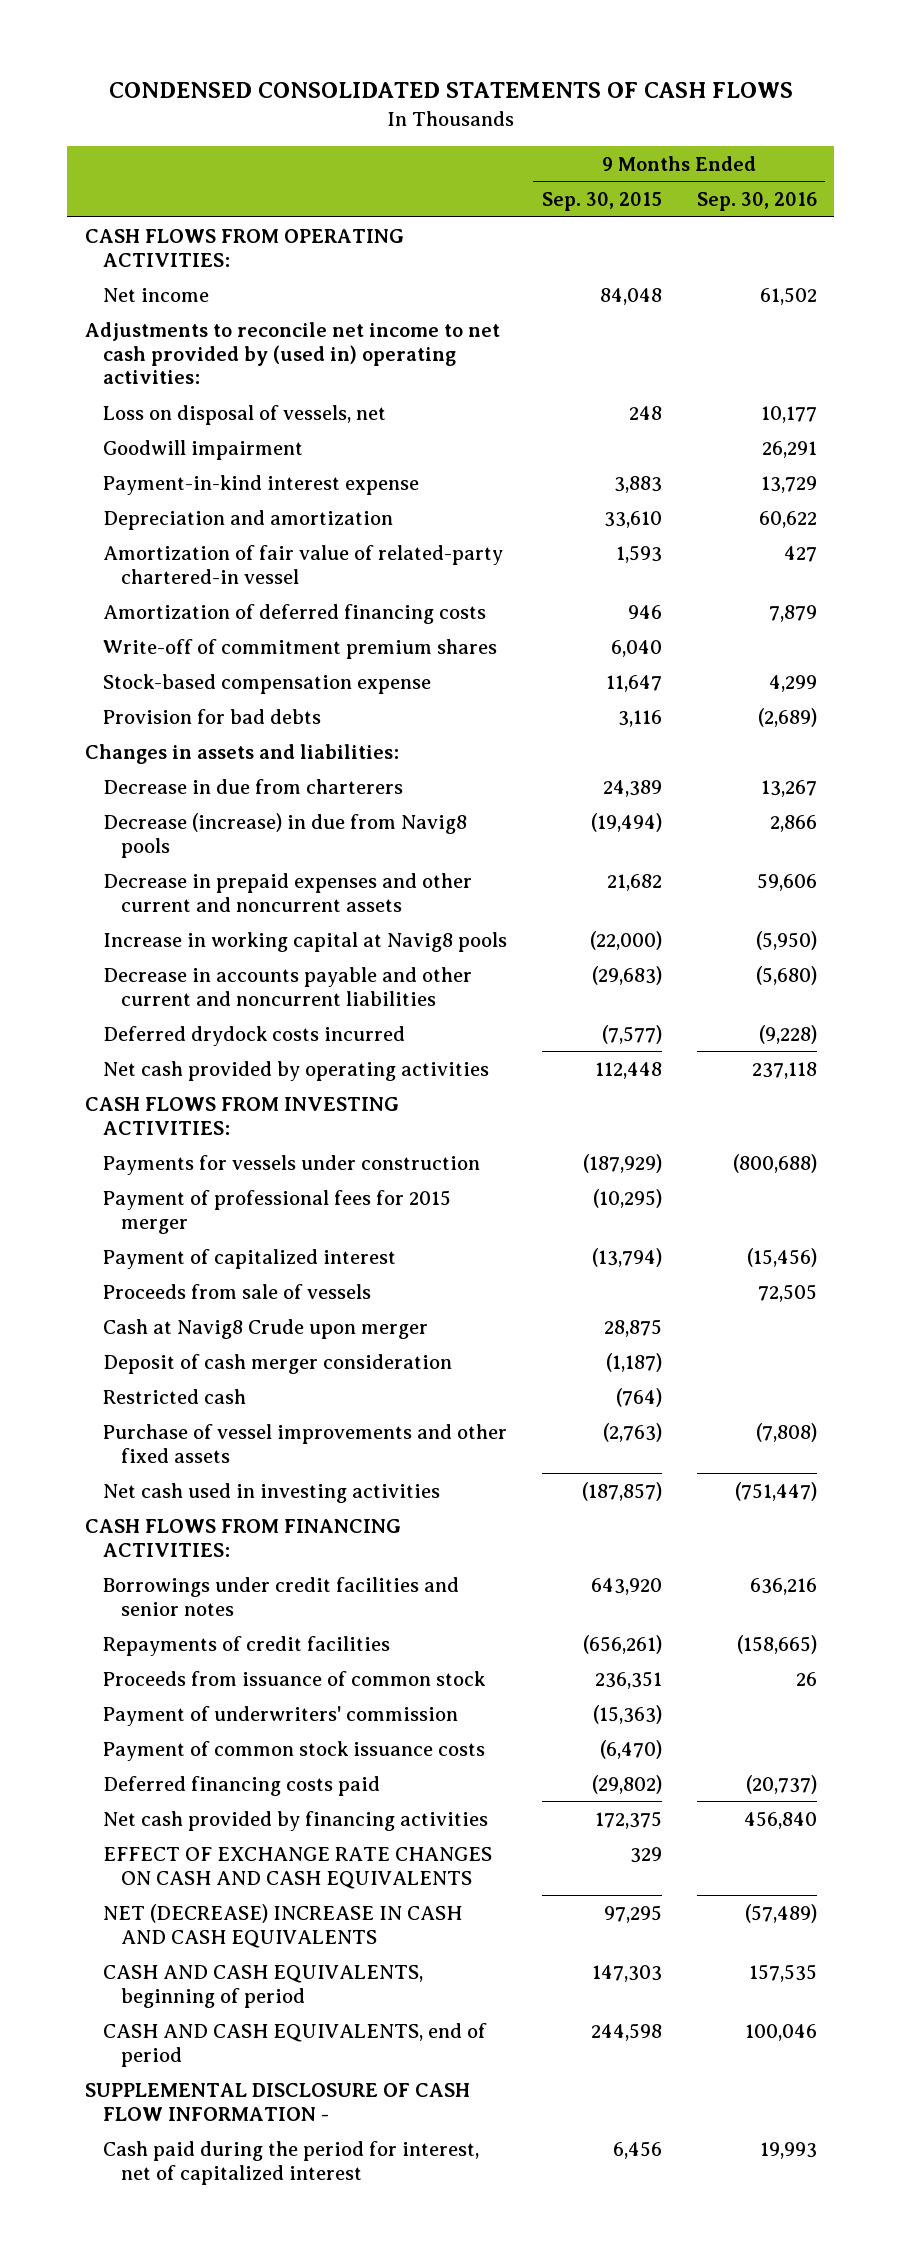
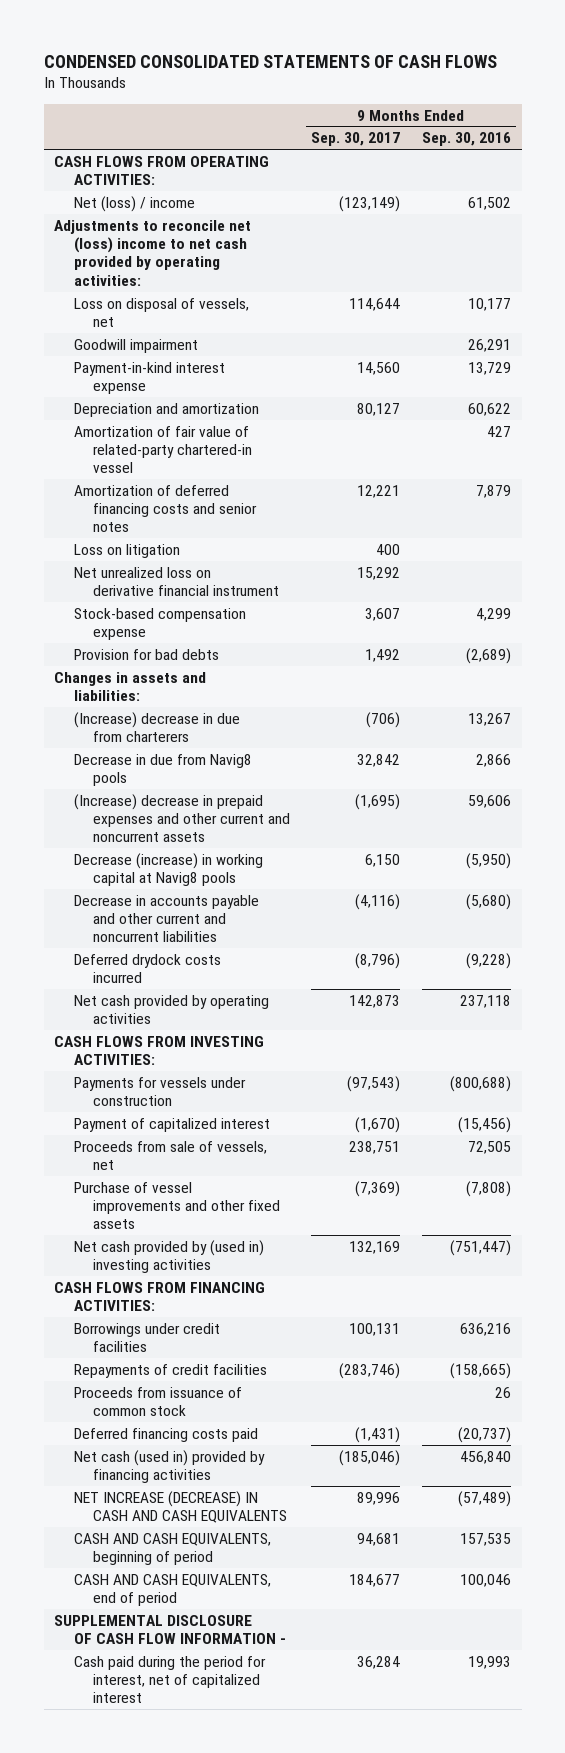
[541,191,662,211] Sep. 30, 2015 -> none
none -> [311,132,401,147] Sep. 30, 2017
[102,287,209,302] Net income -> [73,195,195,212] Net (loss) / income
[84,321,500,385] Adjustments to reconcile net income to net cash provided by (used in) operating activities: -> [54,219,252,286] Adjustments to reconcile net (loss) income to net cash provided by operating activities:
[102,638,497,659] Write-off of commitment premium shares -> none
[102,603,486,624] Amortization of deferred financing costs -> [73,484,257,533] Amortization of deferred financing costs and senior notes
none -> [73,543,180,558] Loss on litigation
none -> [73,566,279,597] Net unrealized loss on derivative financial instrument
[102,778,403,794] Decrease in due from charterers -> [73,711,240,743] (Increase) decrease in due from charterers
[102,812,467,858] Decrease (increase) in due from Navig8 pools -> [73,753,252,787] Decrease in due from Navig8 pools
[102,872,472,912] Decrease in prepaid expenses and other current and noncurrent assets -> [73,793,290,843] (Increase) decrease in prepaid expenses and other current and noncurrent assets
[102,931,507,952] Increase in working capital at Navig8 pools -> [73,852,263,887] Decrease (increase) in working capital at Navig8 pools
[102,1189,451,1234] Payment of professional fees for 2015 merger -> none
[102,1318,428,1339] Cash at Navig8 Crude upon merger -> none
[102,1353,452,1374] Deposit of cash merger consideration -> none
[102,1388,246,1404] Restricted cash -> none
[102,1283,371,1299] Proceeds from sale of vessels -> [73,1140,267,1171] Proceeds from sale of vessels, net
[102,1482,440,1503] Net cash used in investing activities -> [73,1239,264,1274] Net cash provided by (used in) investing activities
[102,1576,459,1616] Borrowings under credit facilities and senior notes -> [73,1322,220,1353] Borrowings under credit facilities
[102,1705,458,1726] Payment of underwriters' commission -> none
[102,1740,485,1761] Payment of common stock issuance costs -> none
[102,1846,492,1889] EFFECT OF EXCHANGE RATE CHANGES ON CASH AND CASH EQUIVALENTS -> none
[102,1810,488,1831] Net cash provided by financing activities -> [73,1449,265,1484] Net cash (used in) provided by financing activities
[102,1903,462,1948] NET (DECREASE) INCREASE IN CASH AND CASH EQUIVALENTS -> [73,1490,287,1524] NET INCREASE (DECREASE) IN CASH AND CASH EQUIVALENTS

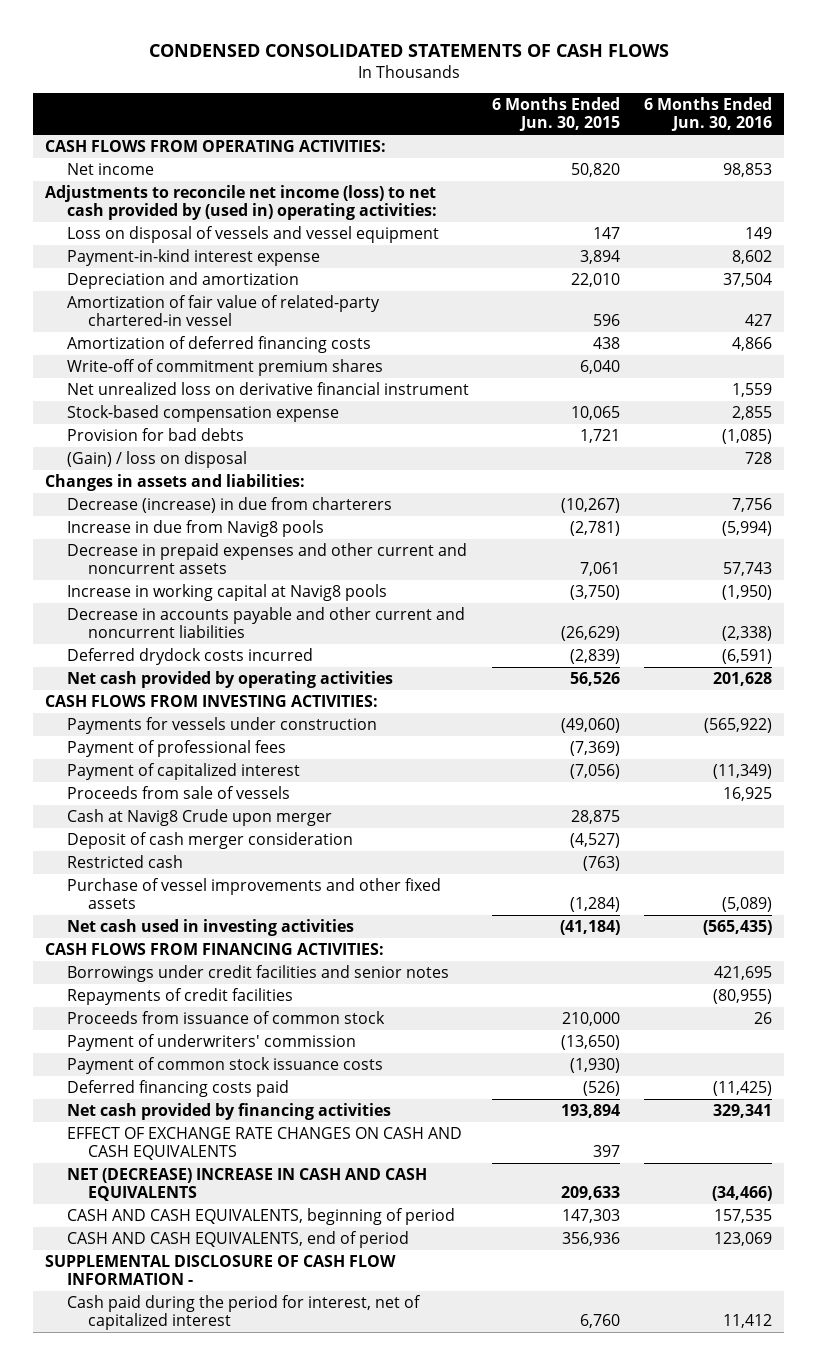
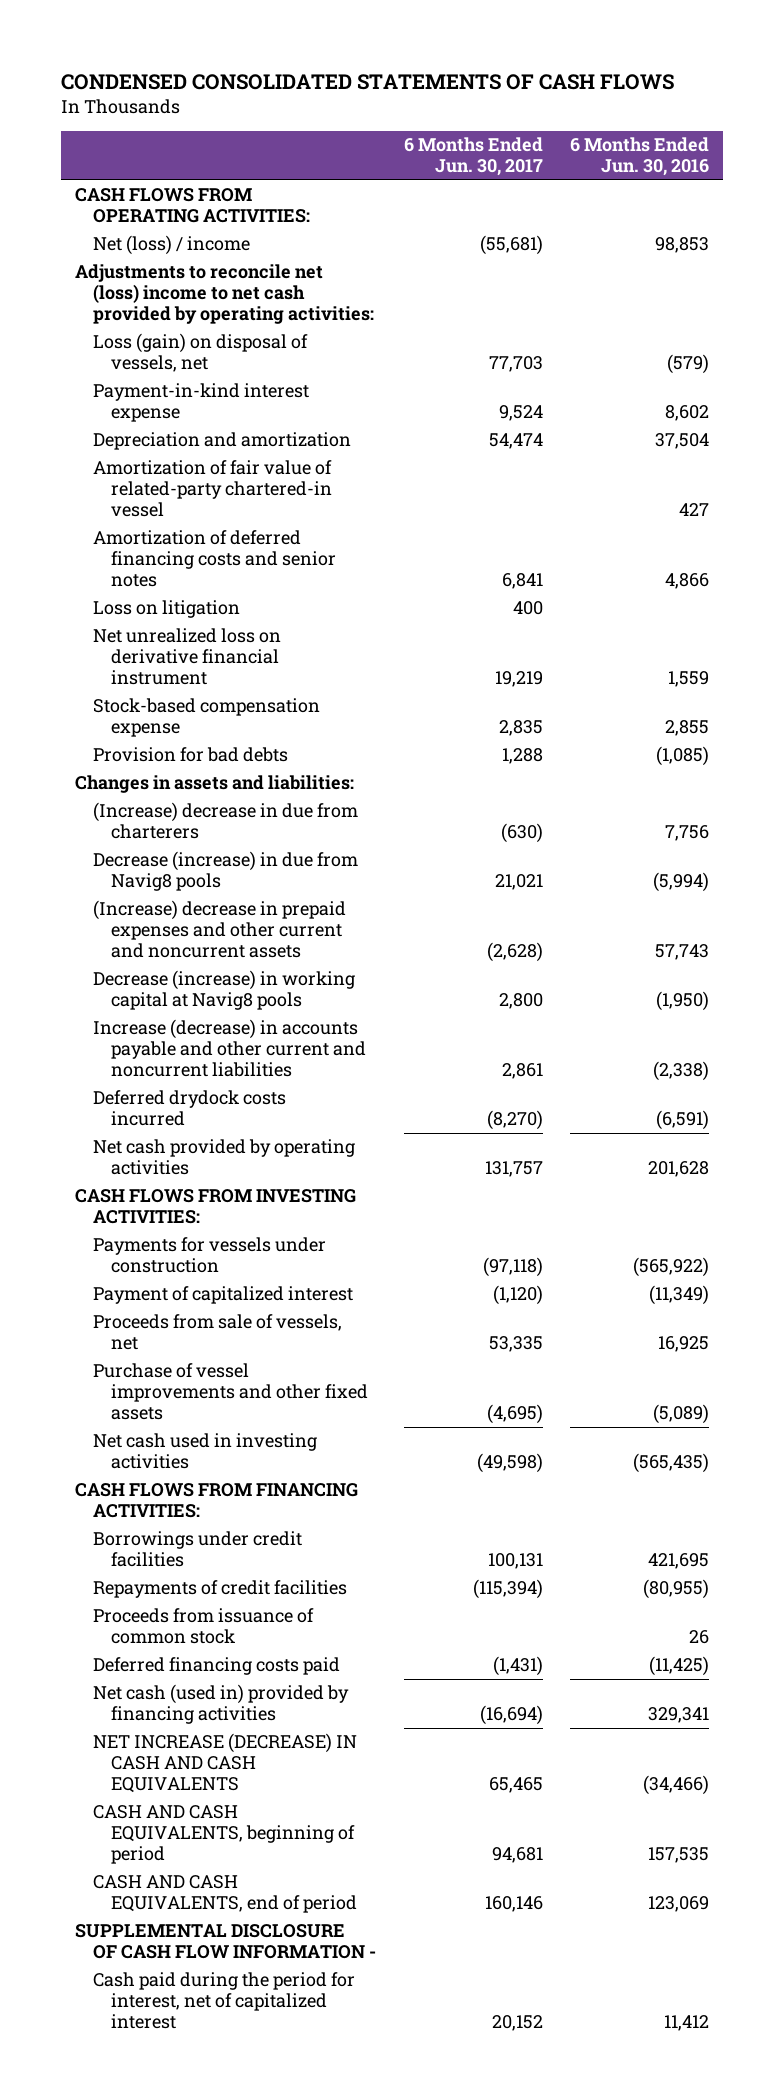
[492,96,621,132] 6 Months Ended Jun. 30, 2015 -> none
none -> [403,137,543,177] 6 Months Ended Jun. 30, 2017
[66,162,154,175] Net income -> [92,235,250,256] Net (loss) / income
[44,184,437,221] Adjustments to reconcile net income (loss) to net cash provided by (used in) operating activities: -> [74,264,374,325] Adjustments to reconcile net (loss) income to net cash provided by operating activities:
[66,225,439,243] Loss on disposal of vessels and vessel equipment -> [92,333,308,373] Loss (gain) on disposal of vessels, net
[745,226,773,239] 149 -> [667,354,710,375] (579)
[66,358,383,376] Write-off of commitment premium shares -> none
[66,335,371,353] Amortization of deferred financing costs -> [92,530,337,588] Amortization of deferred financing costs and senior notes
none -> [92,600,240,619] Loss on litigation
[66,450,247,468] (Gain) / loss on disposal -> none
[66,496,392,513] Decrease (increase) in due from charterers -> [92,802,358,840] (Increase) decrease in due from charterers
[66,519,324,537] Increase in due from Navig8 pools -> [92,851,358,892] Decrease (increase) in due from Navig8 pools
[66,542,467,575] Decrease in prepaid expenses and other current and noncurrent assets -> [92,900,346,959] (Increase) decrease in prepaid expenses and other current and noncurrent assets
[66,583,387,601] Increase in working capital at Navig8 pools -> [92,970,355,1011] Decrease (increase) in working capital at Navig8 pools
[66,606,465,639] Decrease in accounts payable and other current and noncurrent liabilities -> [92,1019,367,1078] Increase (decrease) in accounts payable and other current and noncurrent liabilities
[66,739,286,757] Payment of professional fees -> none
[66,808,332,826] Cash at Navig8 Crude upon merger -> none
[66,831,353,849] Deposit of cash merger consideration -> none
[66,854,183,868] Restricted cash -> none
[66,785,290,799] Proceeds from sale of vessels -> [92,1314,342,1351] Proceeds from sale of vessels, net
[66,964,449,982] Borrowings under credit facilities and senior notes -> [92,1531,302,1568] Borrowings under credit facilities
[66,1033,356,1051] Payment of underwriters' commission -> none
[66,1056,383,1074] Payment of common stock issuance costs -> none
[66,1126,462,1161] EFFECT OF EXCHANGE RATE CHANGES ON CASH AND CASH EQUIVALENTS -> none
[66,1102,391,1120] Net cash provided by financing activities -> [92,1684,349,1725] Net cash (used in) provided by financing activities
[66,1167,427,1202] NET (DECREASE) INCREASE IN CASH AND CASH EQUIVALENTS -> [92,1733,357,1794] NET INCREASE (DECREASE) IN CASH AND CASH EQUIVALENTS

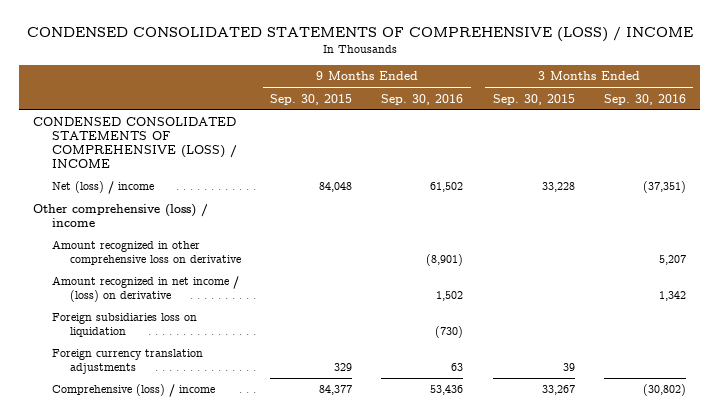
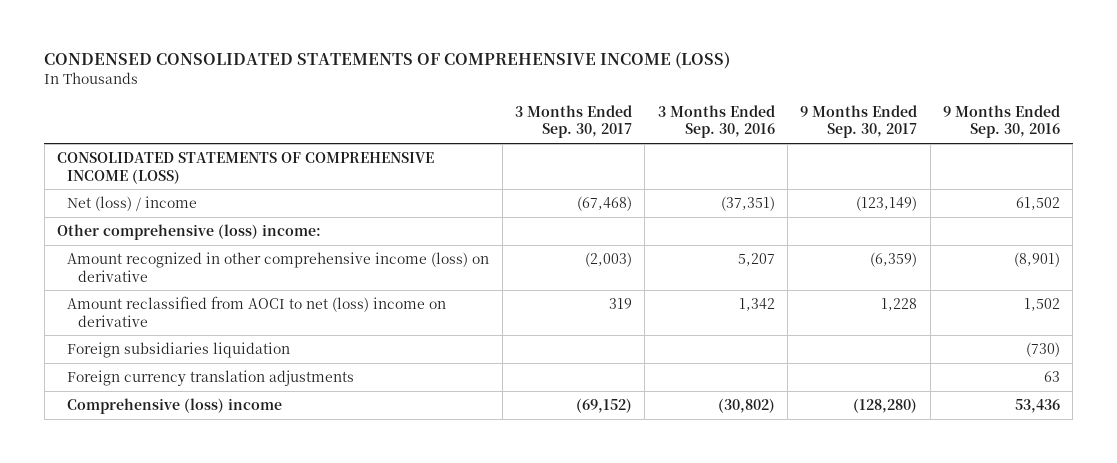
[26,27,693,43] CONDENSED CONSOLIDATED STATEMENTS OF COMPREHENSIVE (LOSS) / INCOME -> [44,52,731,70] CONDENSED CONSOLIDATED STATEMENTS OF COMPREHENSIVE INCOME (LOSS)
[270,93,353,105] Sep. 30, 2015 -> none
[492,93,575,105] Sep. 30, 2015 -> none
none -> [514,104,632,139] 3 Months Ended Sep. 30, 2017
none -> [800,104,918,139] 9 Months Ended Sep. 30, 2017
[33,117,237,168] CONDENSED CONSOLIDATED STATEMENTS OF COMPREHENSIVE (LOSS) / INCOME -> [56,151,434,184] CONSOLIDATED STATEMENTS OF COMPREHENSIVE INCOME (LOSS)
[33,204,209,228] Other comprehensive (loss) / income -> [56,223,321,240] Other comprehensive (loss) income:
[51,240,242,266] Amount recognized in other comprehensive loss on derivative -> [67,251,490,282] Amount recognized in other comprehensive income (loss) on derivative
[51,276,239,303] Amount recognized in net income / (loss) on derivative -> [67,295,447,327] Amount reclassified from AOCI to net (loss) income on derivative
[51,313,197,338] Foreign subsidiaries loss on liquidation -> [67,341,291,358] Foreign subsidiaries liquidation
[51,384,215,398] Comprehensive (loss) / income -> [67,397,283,414] Comprehensive (loss) income

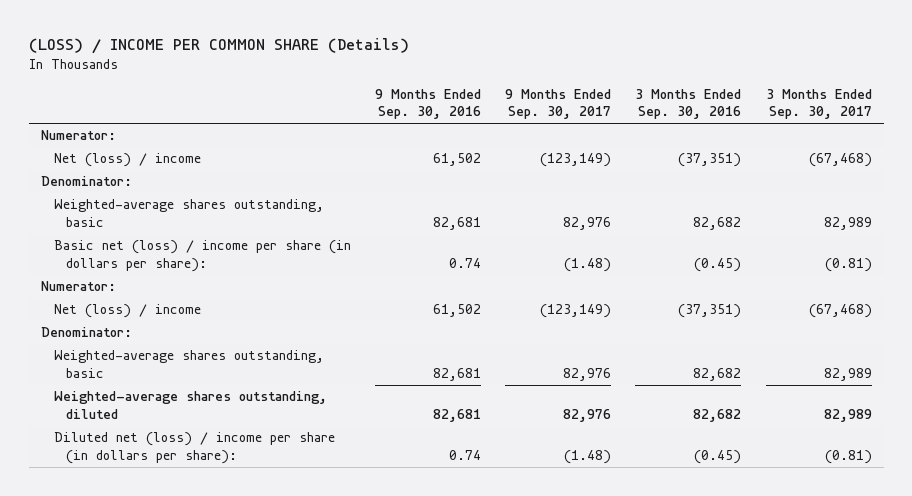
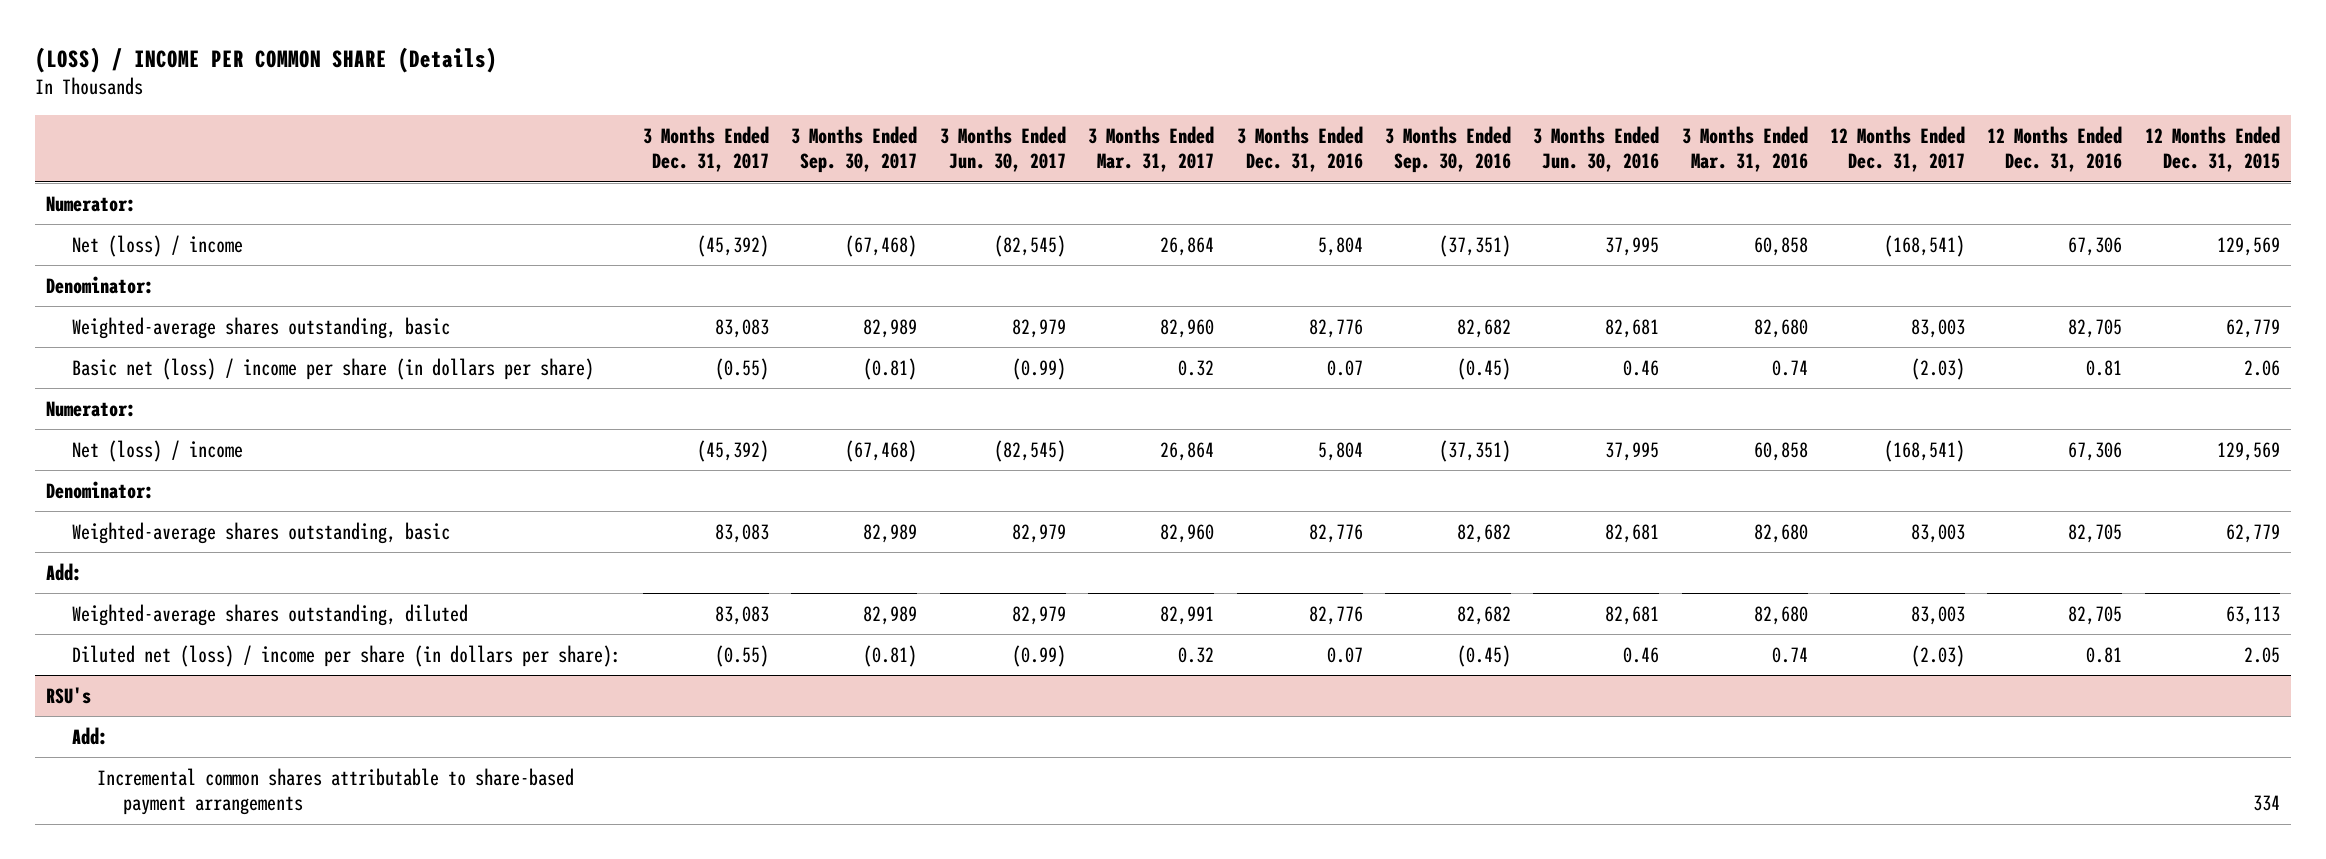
[374,88,481,120] 9 Months Ended Sep. 30, 2016 -> none
[505,88,612,120] 9 Months Ended Sep. 30, 2017 -> none
none -> [643,125,770,173] 3 Months Ended Dec. 31, 2017
none -> [939,125,1066,173] 3 Months Ended Jun. 30, 2017
none -> [1088,125,1215,173] 3 Months Ended Mar. 31, 2017
none -> [1236,125,1363,173] 3 Months Ended Dec. 31, 2016
none -> [1533,125,1660,173] 3 Months Ended Jun. 30, 2016
none -> [1681,125,1808,173] 3 Months Ended Mar. 31, 2016
none -> [1830,125,1966,173] 12 Months Ended Dec. 31, 2017
none -> [1987,125,2123,173] 12 Months Ended Dec. 31, 2016
none -> [2144,125,2280,173] 12 Months Ended Dec. 31, 2015
[53,240,351,272] Basic net (loss) / income per share (in dollars per share): -> [71,357,594,380] Basic net (loss) / income per share (in dollars per share)
none -> [45,562,82,581] Add:
none -> [45,686,91,704] RSU's
none -> [71,726,108,745] Add:
none -> [97,767,575,816] Incremental common shares attributable to share-based payment arrangements

